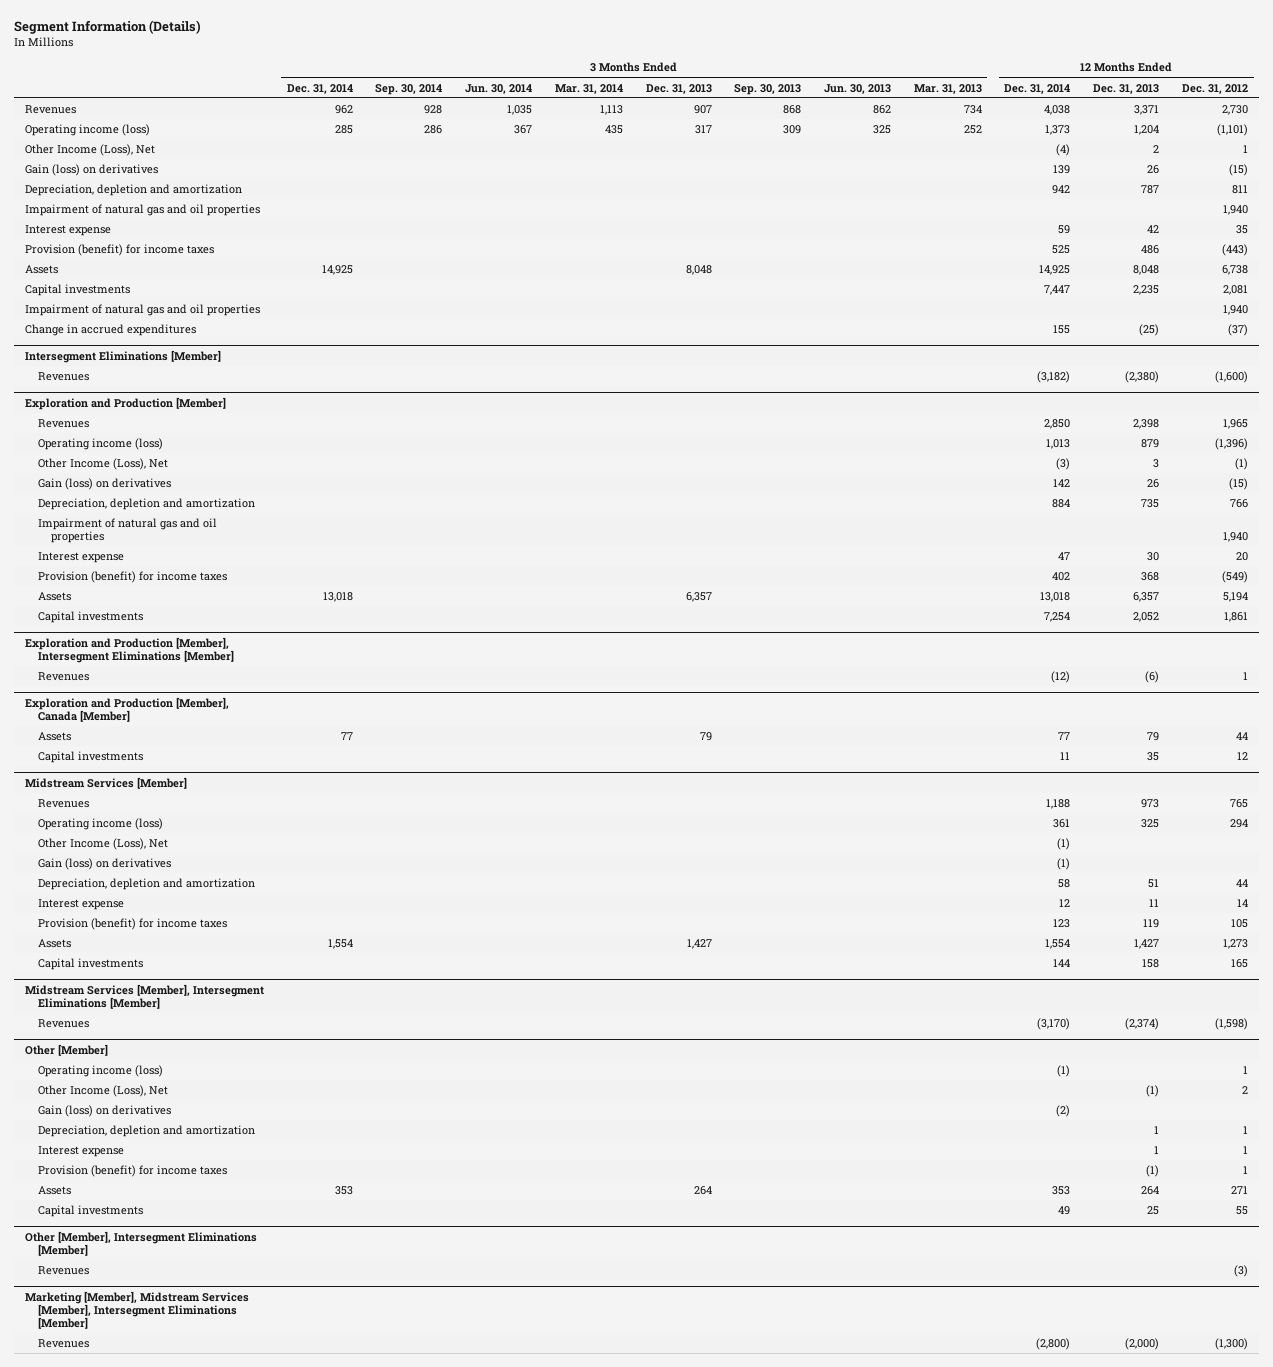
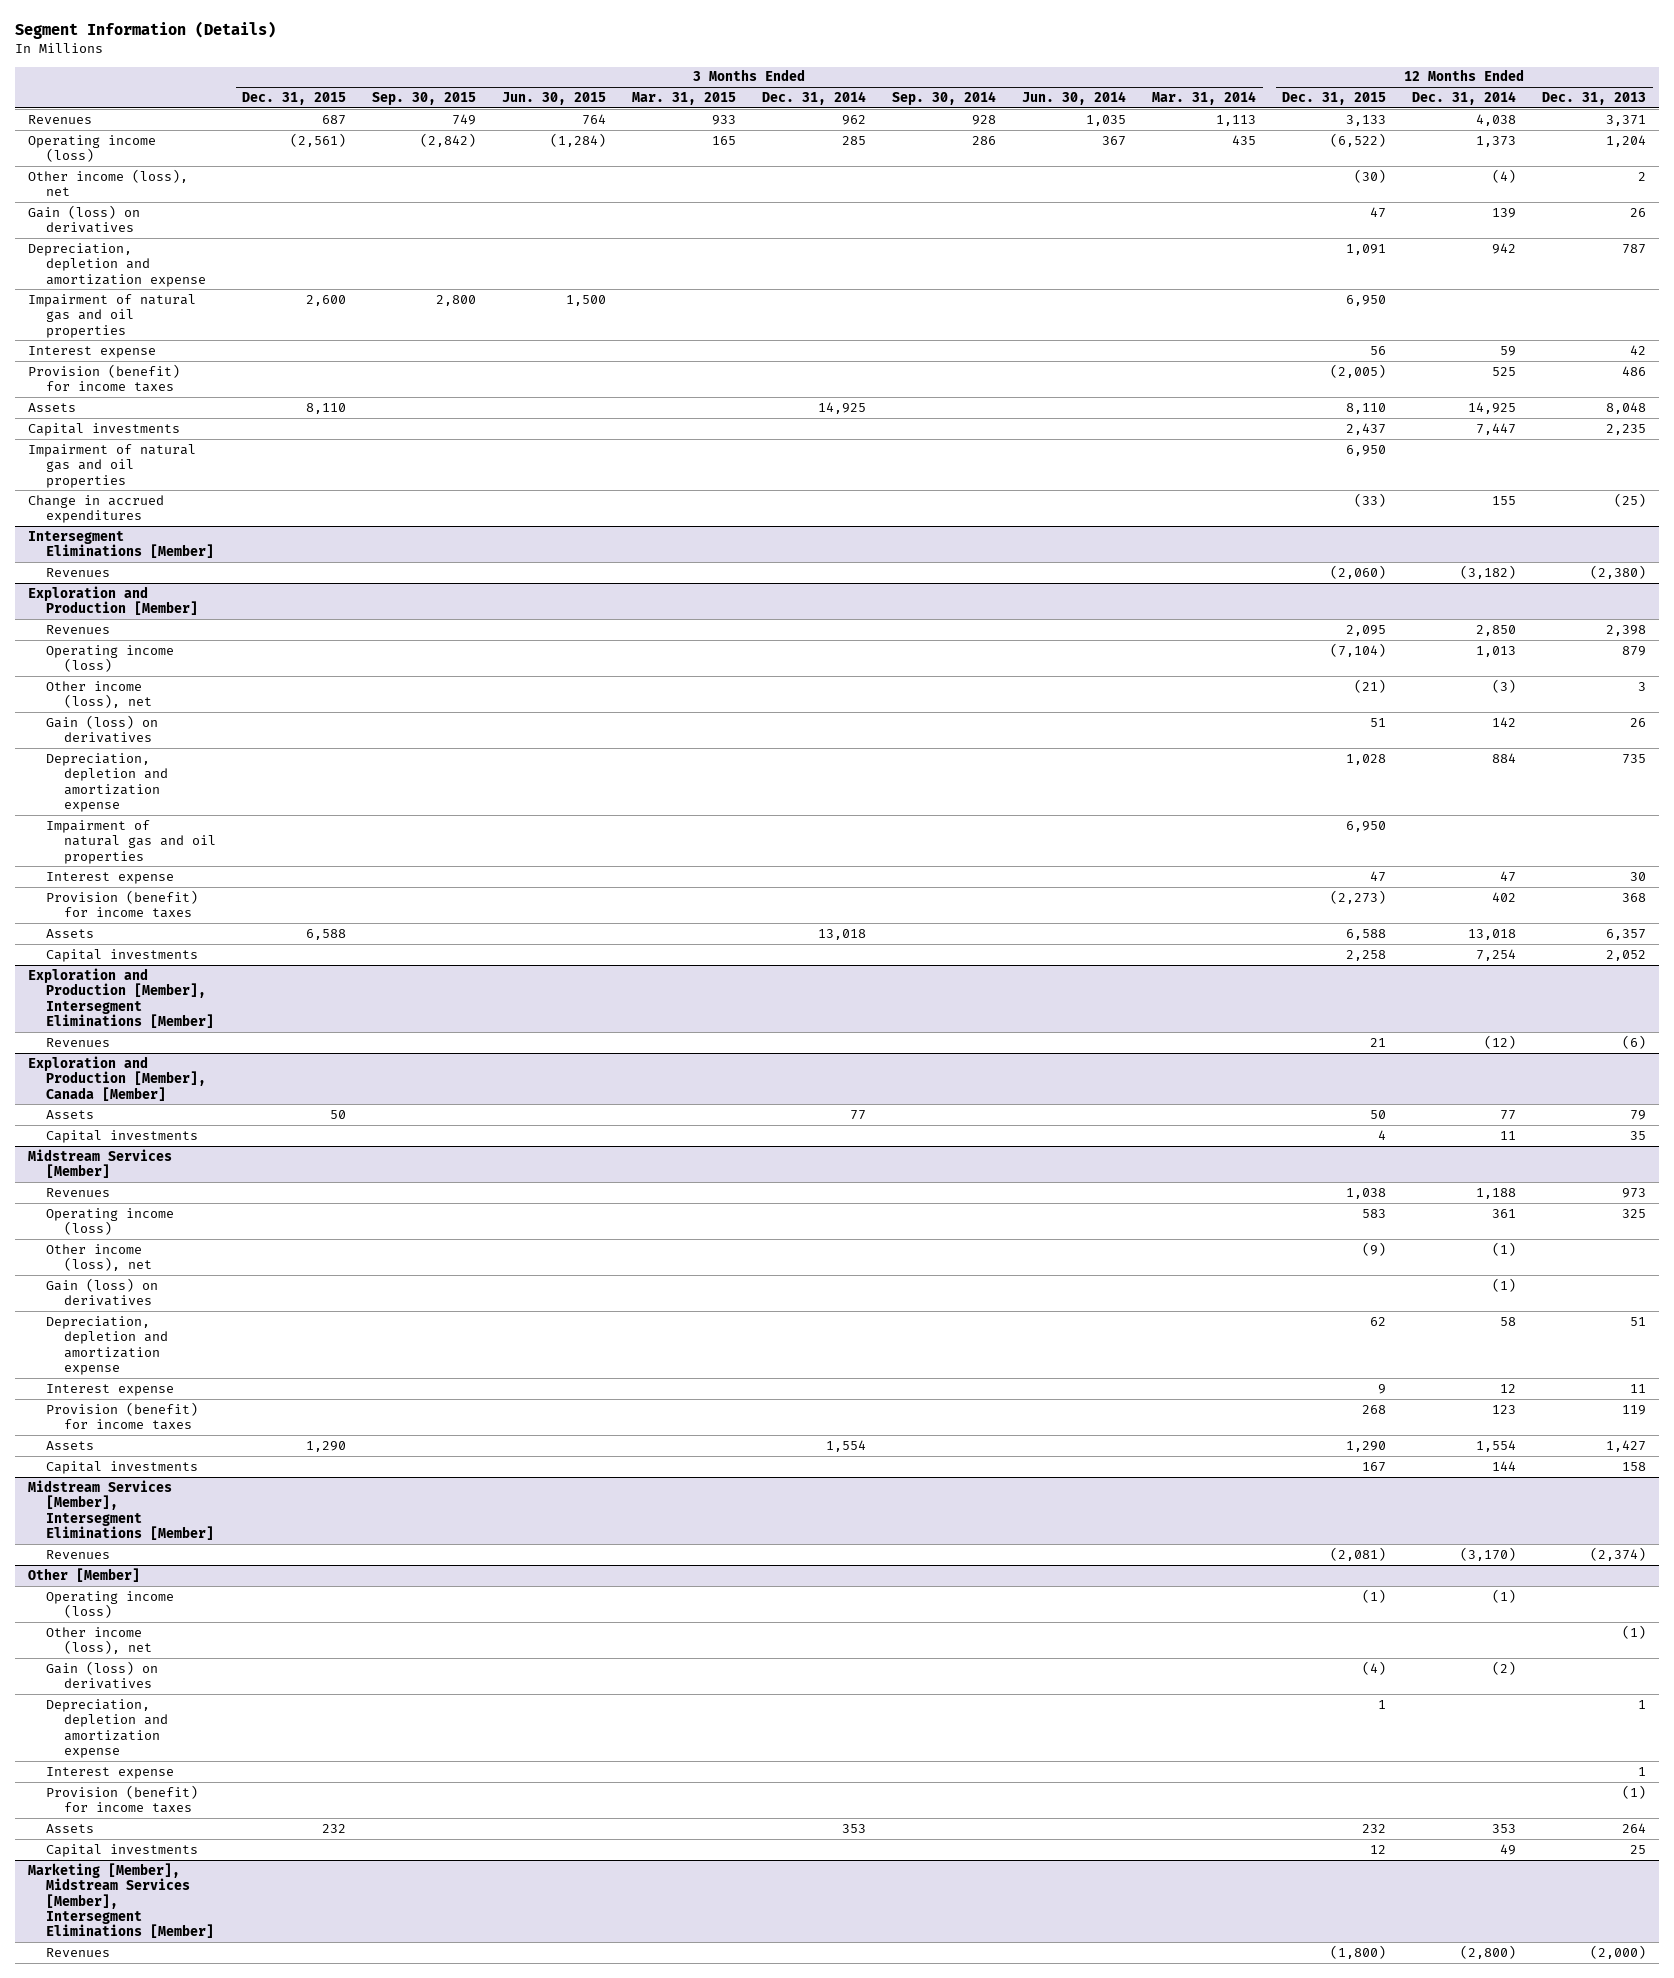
[645,83,712,94] Dec. 31, 2013 -> none
[734,83,802,95] Sep. 30, 2013 -> none
[823,83,891,94] Jun. 30, 2013 -> none
[913,83,982,94] Mar. 31, 2013 -> none
[1181,83,1248,94] Dec. 31, 2012 -> none
none -> [242,92,347,106] Dec. 31, 2015
none -> [372,92,477,106] Sep. 30, 2015
none -> [502,92,607,106] Jun. 30, 2015
none -> [632,92,737,106] Mar. 31, 2015
none -> [1282,92,1387,106] Dec. 31, 2015
[24,144,155,157] Other Income (Loss), Net -> [27,168,188,197] Other income (loss), net
[24,184,242,197] Depreciation, depletion and amortization -> [27,242,207,287] Depreciation, depletion and amortization expense
[37,458,168,471] Other Income (Loss), Net -> [46,680,153,709] Other income (loss), net
[37,498,255,511] Depreciation, depletion and amortization -> [46,752,169,813] Depreciation, depletion and amortization expense
[37,838,168,851] Other Income (Loss), Net -> [46,1243,153,1272] Other income (loss), net
[37,878,255,891] Depreciation, depletion and amortization -> [46,1315,169,1376] Depreciation, depletion and amortization expense
[37,1085,168,1098] Other Income (Loss), Net -> [46,1626,153,1655] Other income (loss), net
[37,1125,255,1138] Depreciation, depletion and amortization -> [46,1698,169,1759] Depreciation, depletion and amortization expense
[24,1230,257,1257] Other [Member], Intersegment Eliminations [Member] -> none
[37,1266,89,1276] Revenues -> none

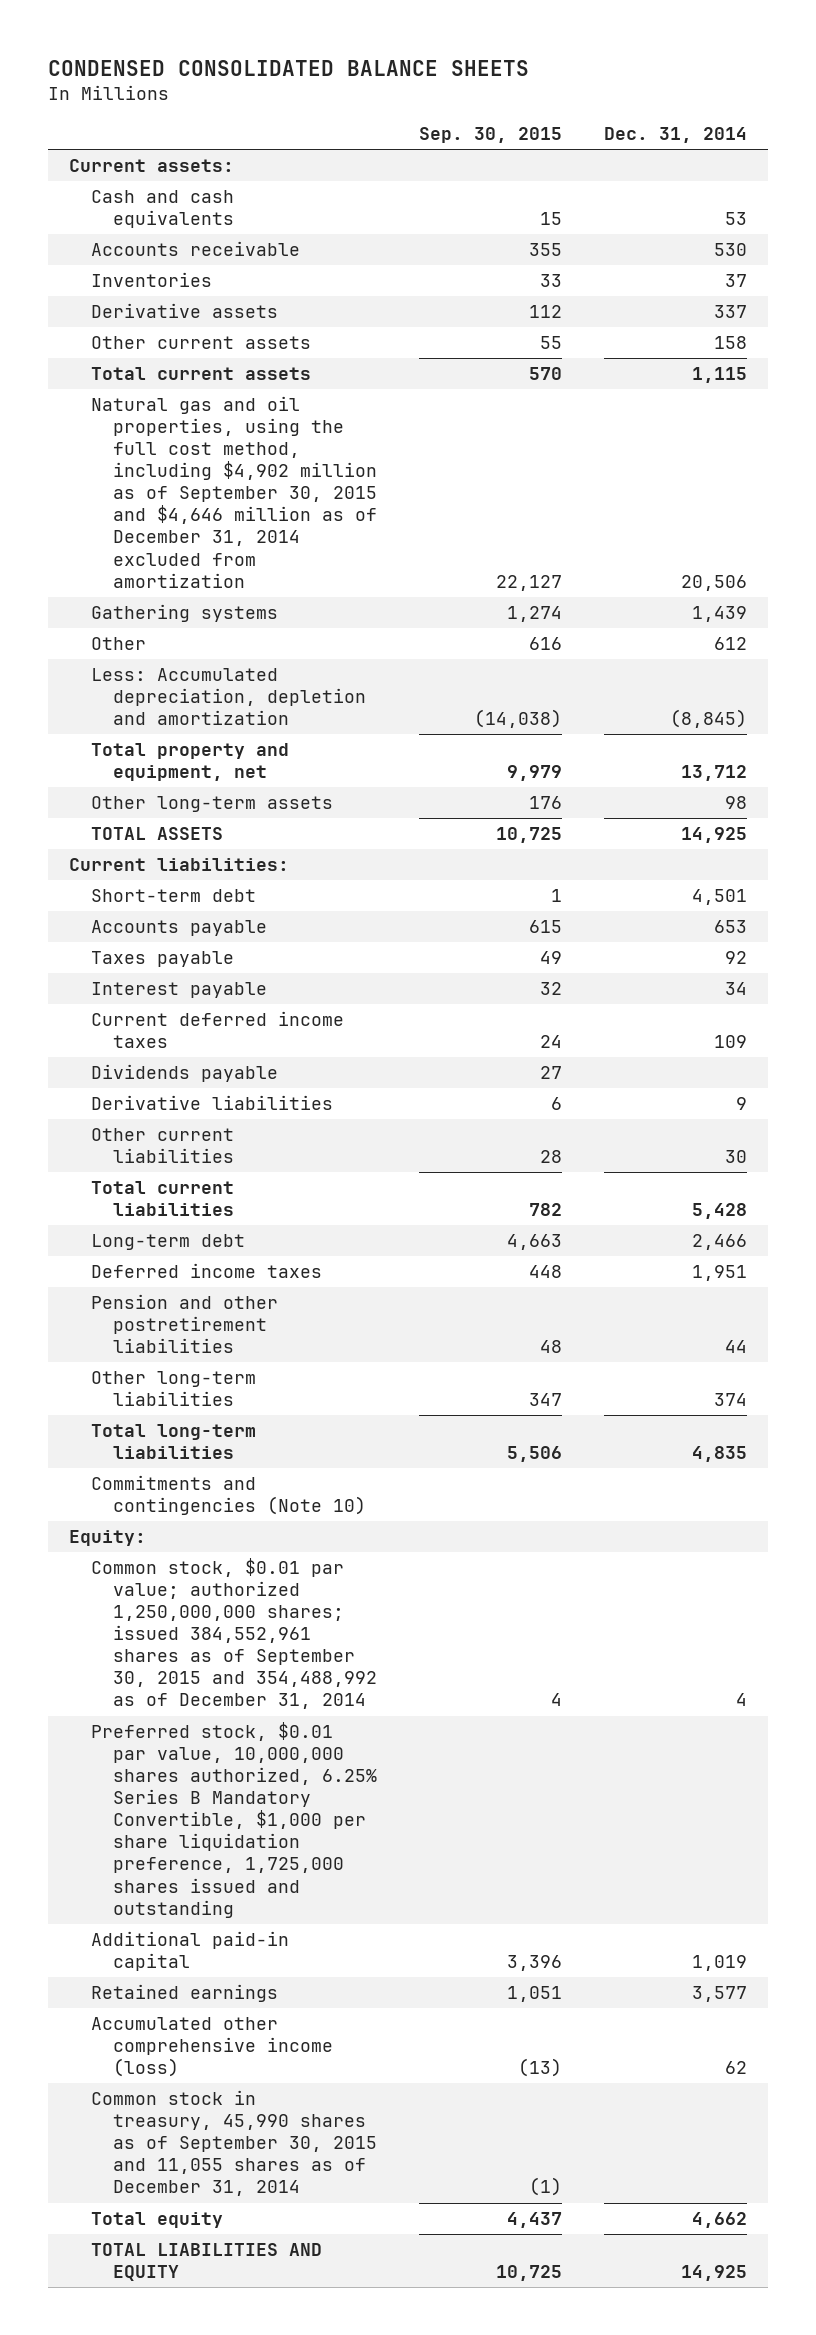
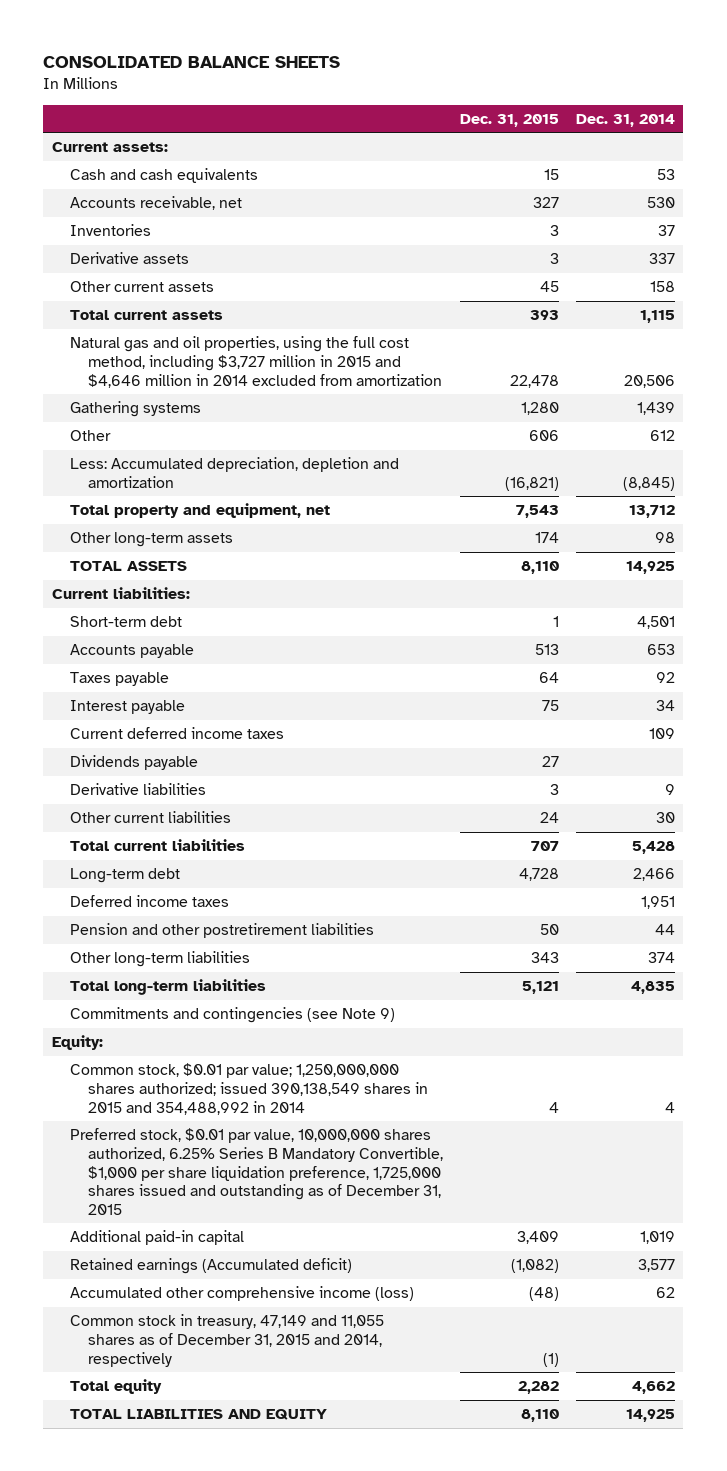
[48,59,530,76] CONDENSED CONSOLIDATED BALANCE SHEETS -> [43,55,341,68] CONSOLIDATED BALANCE SHEETS
[419,127,563,144] Sep. 30, 2015 -> none
none -> [459,113,559,127] Dec. 31, 2015
[91,241,301,257] Accounts receivable -> [69,196,242,211] Accounts receivable, net
[91,396,378,588] Natural gas and oil properties, using the full cost method, including $4,902 million as of September 30, 2015 and $4,646 million as of December 31, 2014 excluded from amortization -> [69,336,442,388] Natural gas and oil properties, using the full cost method, including $3,727 million in 2015 and $4,646 million in 2014 excluded from amortization
[91,1475,367,1516] Commitments and contingencies (Note 10) -> [69,1007,395,1024] Commitments and contingencies (see Note 9)
[91,1558,378,1710] Common stock, $0.01 par value; authorized 1,250,000,000 shares; issued 384,552,961 shares as of September 30, 2015 and 354,488,992 as of December 31, 2014 -> [69,1063,428,1115] Common stock, $0.01 par value; 1,250,000,000 shares authorized; issued 390,138,549 shares in 2015 and 354,488,992 in 2014
[91,1722,378,1918] Preferred stock, $0.01 par value, 10,000,000 shares authorized, 6.25% Series B Mandatory Convertible, $1,000 per share liquidation preference, 1,725,000 shares issued and outstanding -> [69,1128,443,1216] Preferred stock, $0.01 par value, 10,000,000 shares authorized, 6.25% Series B Mandatory Convertible, $1,000 per share liquidation preference, 1,725,000 shares issued and outstanding as of December 31, 2015
[91,1984,279,2003] Retained earnings -> [69,1258,352,1275] Retained earnings (Accumulated deficit)
[91,2090,378,2197] Common stock in treasury, 45,990 shares as of September 30, 2015 and 11,055 shares as of December 31, 2014 -> [69,1314,384,1367] Common stock in treasury, 47,149 and 11,055 shares as of December 31, 2015 and 2014, respectively

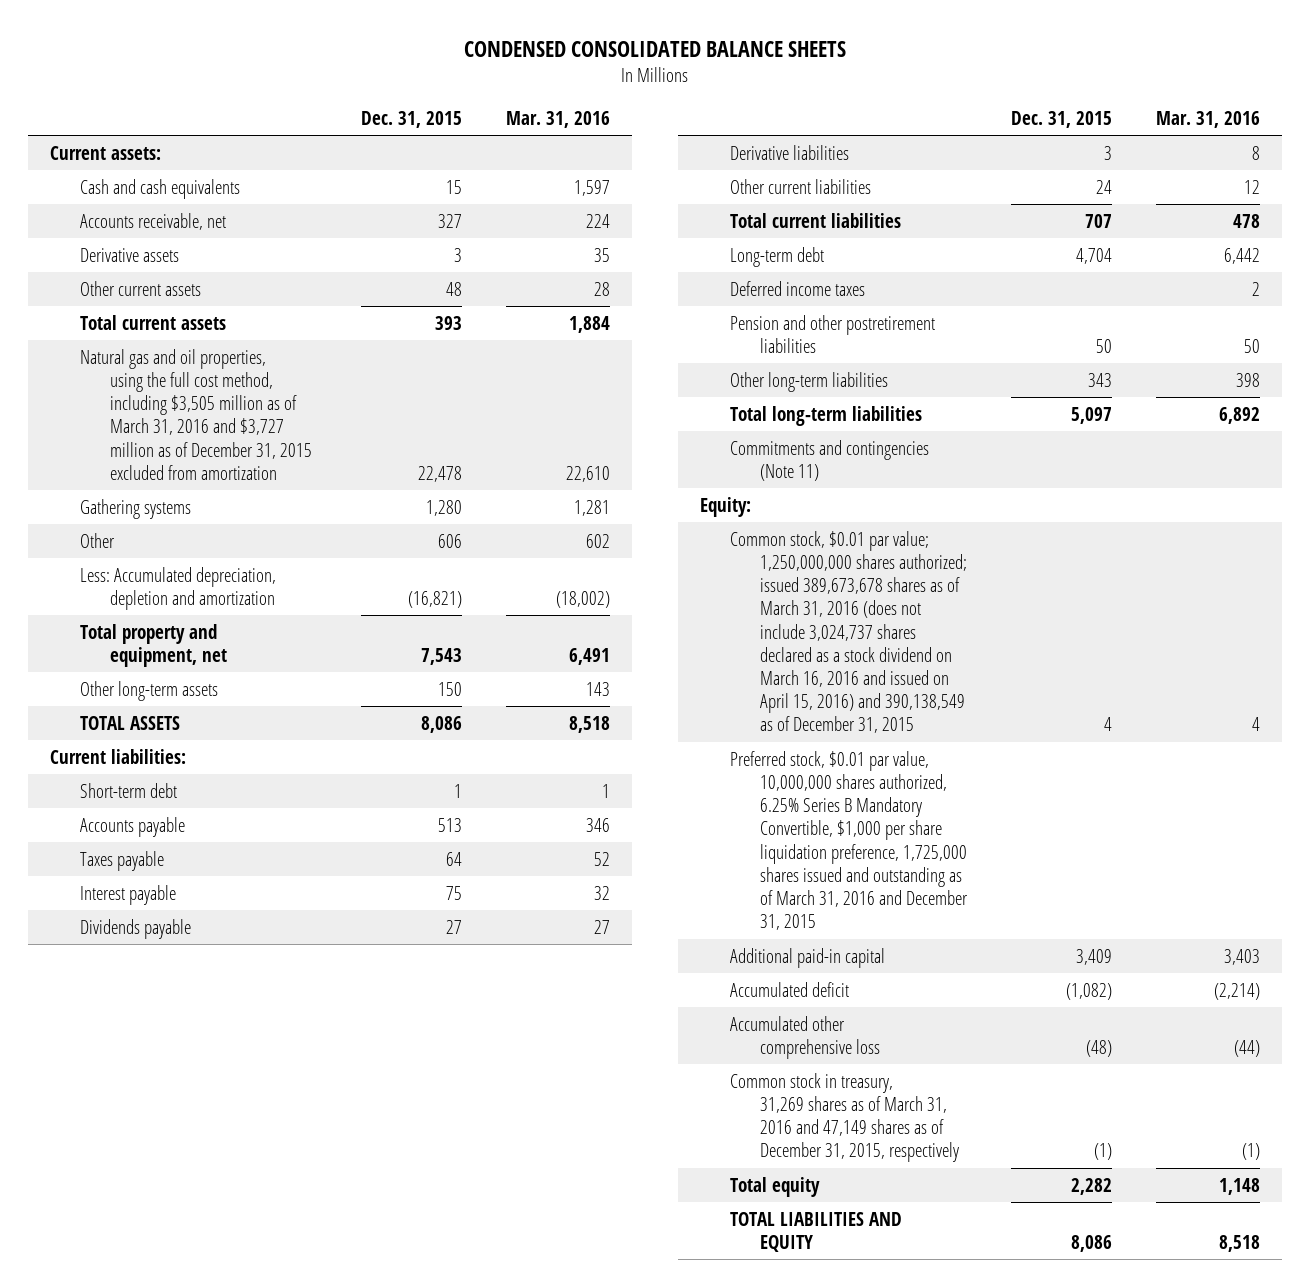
[43,55,341,68] CONSOLIDATED BALANCE SHEETS -> [463,41,846,58] CONDENSED CONSOLIDATED BALANCE SHEETS
[575,113,675,127] Dec. 31, 2014 -> none
none -> [505,110,610,128] Mar. 31, 2016
[69,224,151,237] Inventories -> none
[539,281,559,293] 45 -> [445,281,462,296] 48
[69,336,442,388] Natural gas and oil properties, using the full cost method, including $3,727 million in 2015 and $4,646 million in 2014 excluded from amortization -> [79,348,312,480] Natural gas and oil properties, using the full cost method, including $3,505 million as of March 31, 2016 and $3,727 million as of December 31, 2015 excluded from amortization
[534,532,559,544] 174 -> [437,681,462,696] 150
[520,561,559,575] 8,110 -> [420,715,462,733] 8,086
[69,727,284,740] Current deferred income taxes -> none
[518,868,559,882] 4,728 -> [1075,247,1112,264] 4,704
[521,981,559,995] 5,121 -> [1070,406,1112,424] 5,097
[69,1007,395,1024] Commitments and contingencies (see Note 9) -> [730,439,930,481] Commitments and contingencies (Note 11)
[69,1063,428,1115] Common stock, $0.01 par value; 1,250,000,000 shares authorized; issued 390,138,549 shares in 2015 and 354,488,992 in 2014 -> [730,530,968,734] Common stock, $0.01 par value; 1,250,000,000 shares authorized; issued 389,673,678 shares as of March 31, 2016 (does not include 3,024,737 shares declared as a stock dividend on March 16, 2016 and issued on April 15, 2016) and 390,138,549 as of December 31, 2015
[69,1128,443,1216] Preferred stock, $0.01 par value, 10,000,000 shares authorized, 6.25% Series B Mandatory Convertible, $1,000 per share liquidation preference, 1,725,000 shares issued and outstanding as of December 31, 2015 -> [730,750,969,931] Preferred stock, $0.01 par value, 10,000,000 shares authorized, 6.25% Series B Mandatory Convertible, $1,000 per share liquidation preference, 1,725,000 shares issued and outstanding as of March 31, 2016 and December 31, 2015
[69,1258,352,1275] Retained earnings (Accumulated deficit) -> [730,981,850,997] Accumulated deficit
[69,1286,414,1302] Accumulated other comprehensive income (loss) -> [730,1015,881,1059] Accumulated other comprehensive loss
[69,1314,384,1367] Common stock in treasury, 47,149 and 11,055 shares as of December 31, 2015 and 2014, respectively -> [730,1072,960,1163] Common stock in treasury, 31,269 shares as of March 31, 2016 and 47,149 shares as of December 31, 2015, respectively
[520,1409,559,1423] 8,110 -> [1070,1234,1112,1252] 8,086

